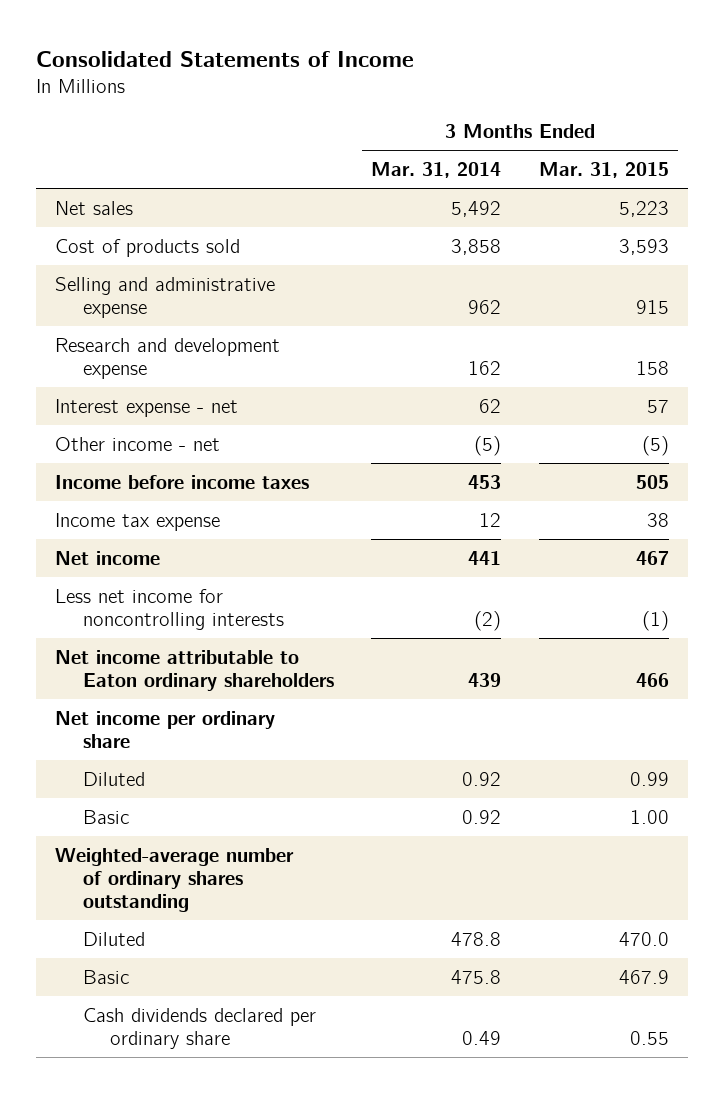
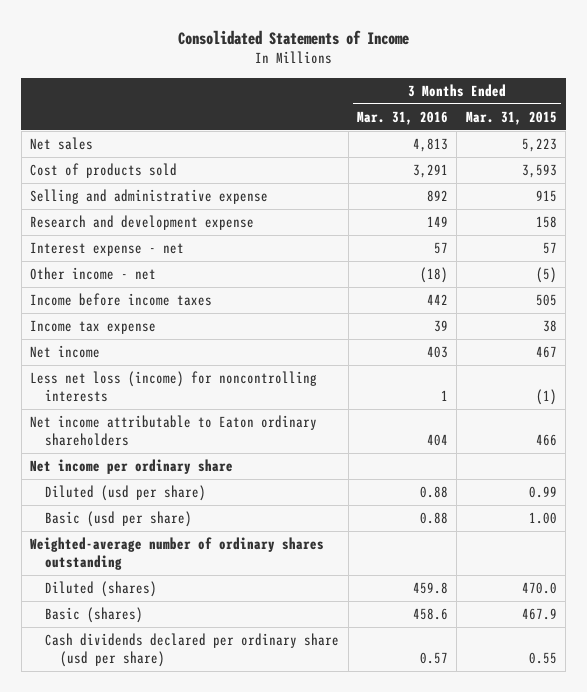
[371,161,502,178] Mar. 31, 2014 -> none
none -> [357,110,449,125] Mar. 31, 2016
[55,588,284,630] Less net income for noncontrolling interests -> [30,371,318,403] Less net loss (income) for noncontrolling interests
[82,771,145,786] Diluted -> [45,485,207,502] Diluted (usd per share)
[82,809,129,824] Basic -> [45,511,193,528] Basic (usd per share)
[82,931,145,946] Diluted -> [45,581,158,598] Diluted (shares)
[82,969,129,984] Basic -> [45,607,144,624] Basic (shares)
[82,1007,316,1049] Cash dividends declared per ordinary share -> [45,633,340,668] Cash dividends declared per ordinary share (usd per share)

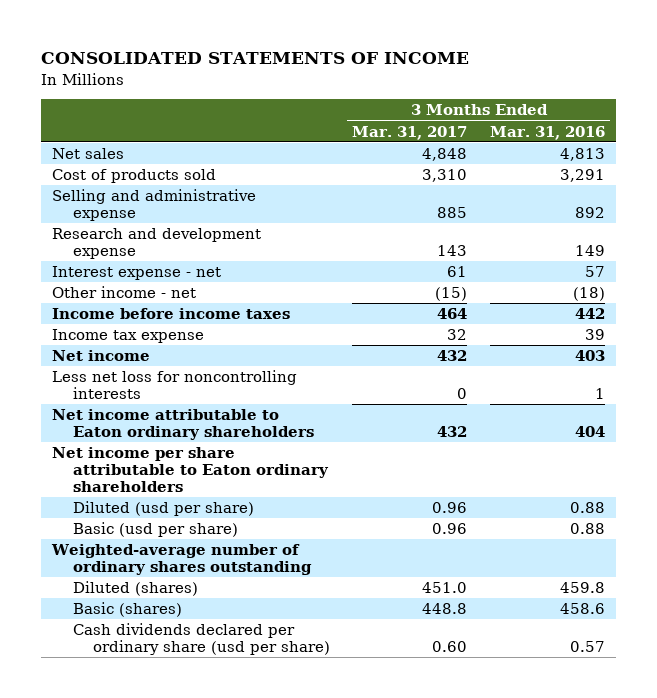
[177,29,409,45] Consolidated Statements of Income -> [41,52,470,65] CONSOLIDATED STATEMENTS OF INCOME
[465,110,557,125] Mar. 31, 2015 -> none
none -> [352,125,468,140] Mar. 31, 2017
[30,371,318,403] Less net loss (income) for noncontrolling interests -> [52,369,298,400] Less net loss for noncontrolling interests
[30,459,234,475] Net income per ordinary share -> [52,446,329,493] Net income per share attributable to Eaton ordinary shareholders

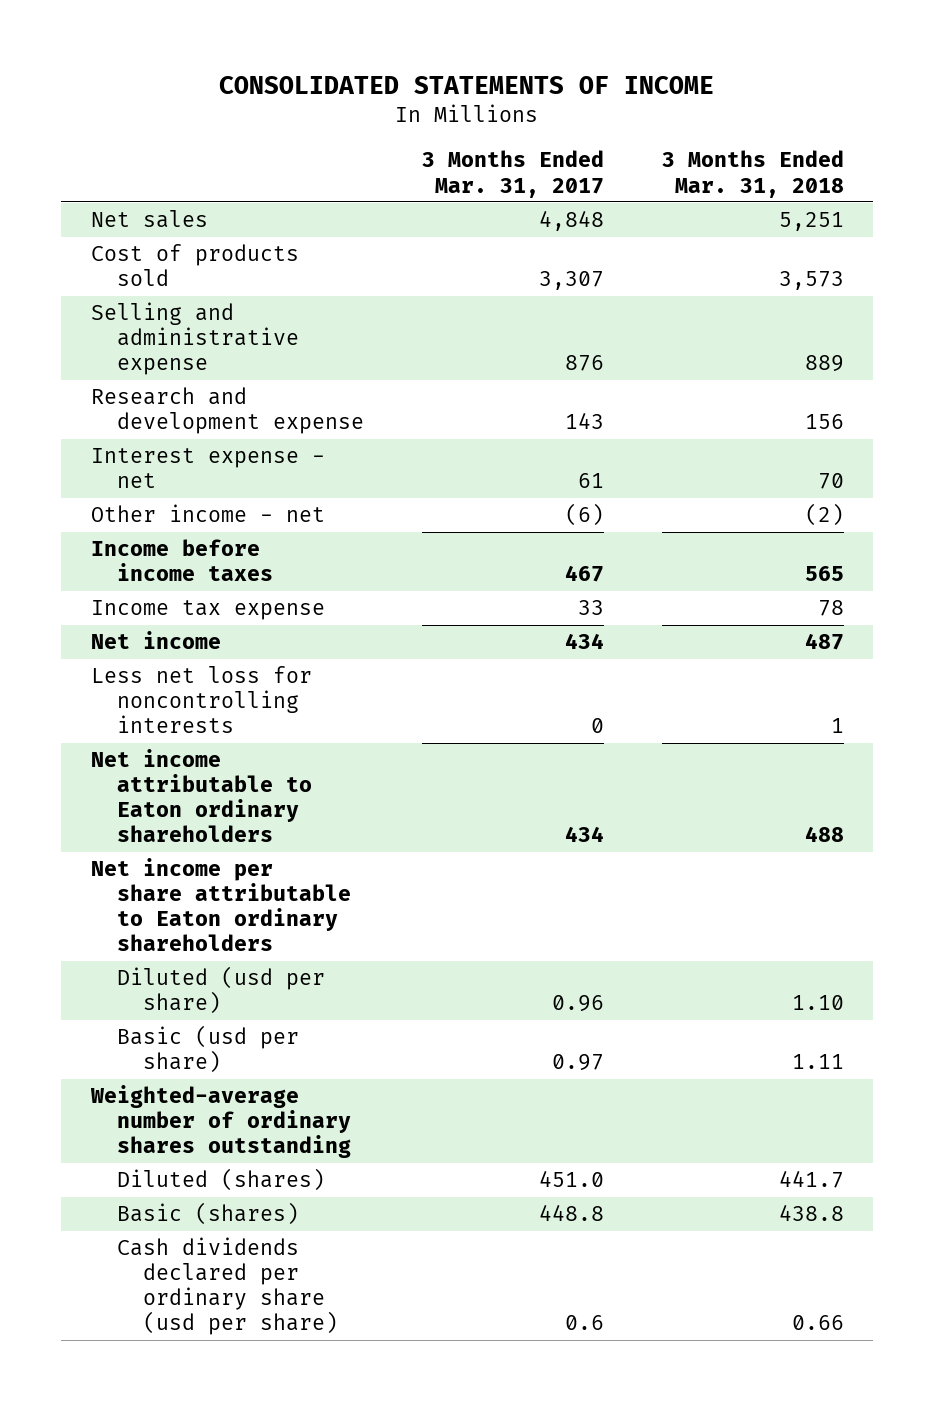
[489,125,605,140] Mar. 31, 2016 -> none
none -> [661,150,844,198] 3 Months Ended Mar. 31, 2018
[422,168,468,182] 3,310 -> [538,271,604,291] 3,307
[437,207,468,219] 885 -> [564,355,604,372] 876
[435,286,468,301] (15) -> [564,503,604,527] (6)
[437,307,468,319] 464 -> [564,565,604,583] 467
[447,328,468,340] 32 -> [577,600,604,616] 33
[437,349,468,361] 432 -> [564,633,604,650] 434
[437,426,468,438] 432 -> [564,826,604,843] 434
[432,522,468,534] 0.96 -> [551,1054,604,1072] 0.97
[432,641,468,653] 0.60 -> [564,1315,604,1331] 0.6

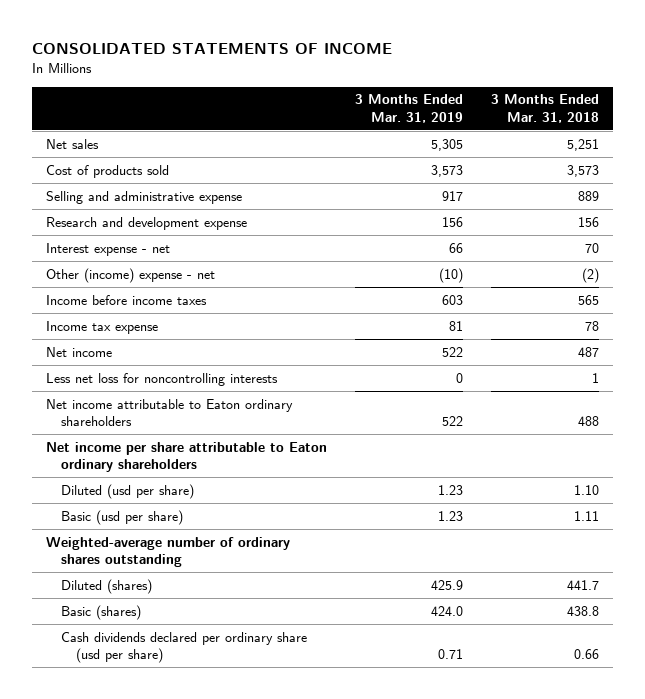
[421,150,604,198] 3 Months Ended Mar. 31, 2017 -> none
none -> [355,94,464,123] 3 Months Ended Mar. 31, 2019
[90,504,325,523] Other income - net -> [46,267,216,283] Other (income) expense - net

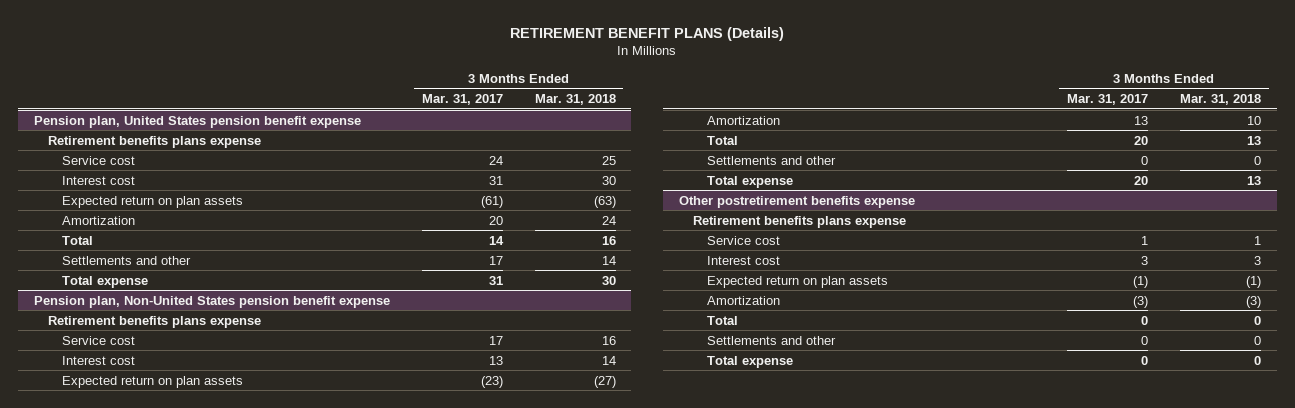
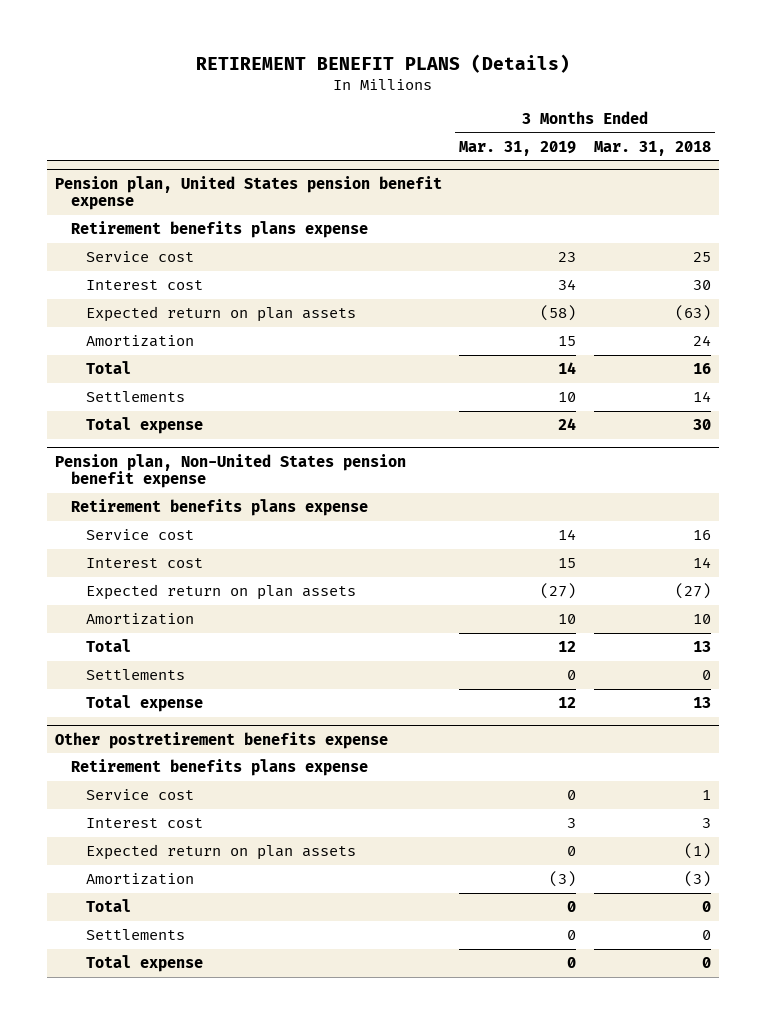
[421,93,503,105] Mar. 31, 2017 -> none
none -> [459,140,577,156] Mar. 31, 2019
[61,255,191,265] Settlements and other -> none
none -> [85,391,185,403] Settlements
[707,155,837,165] Settlements and other -> none
none -> [85,669,185,681] Settlements
[707,335,837,345] Settlements and other -> none
none -> [85,929,185,941] Settlements

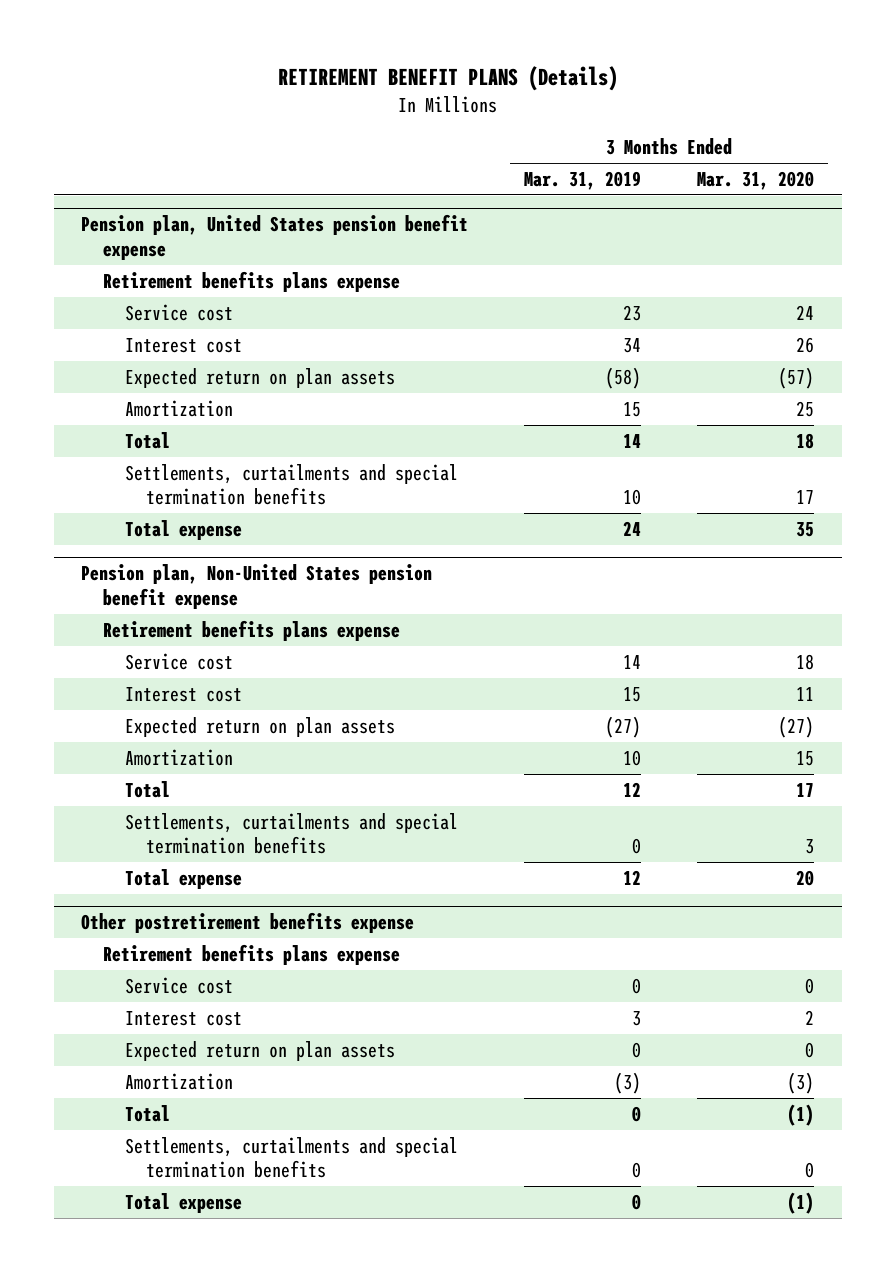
[593,140,711,156] Mar. 31, 2018 -> none
none -> [696,170,814,190] Mar. 31, 2020
[85,391,185,403] Settlements -> [124,463,458,506] Settlements, curtailments and special termination benefits
[85,669,185,681] Settlements -> [124,812,458,855] Settlements, curtailments and special termination benefits
[85,929,185,941] Settlements -> [124,1136,458,1179] Settlements, curtailments and special termination benefits

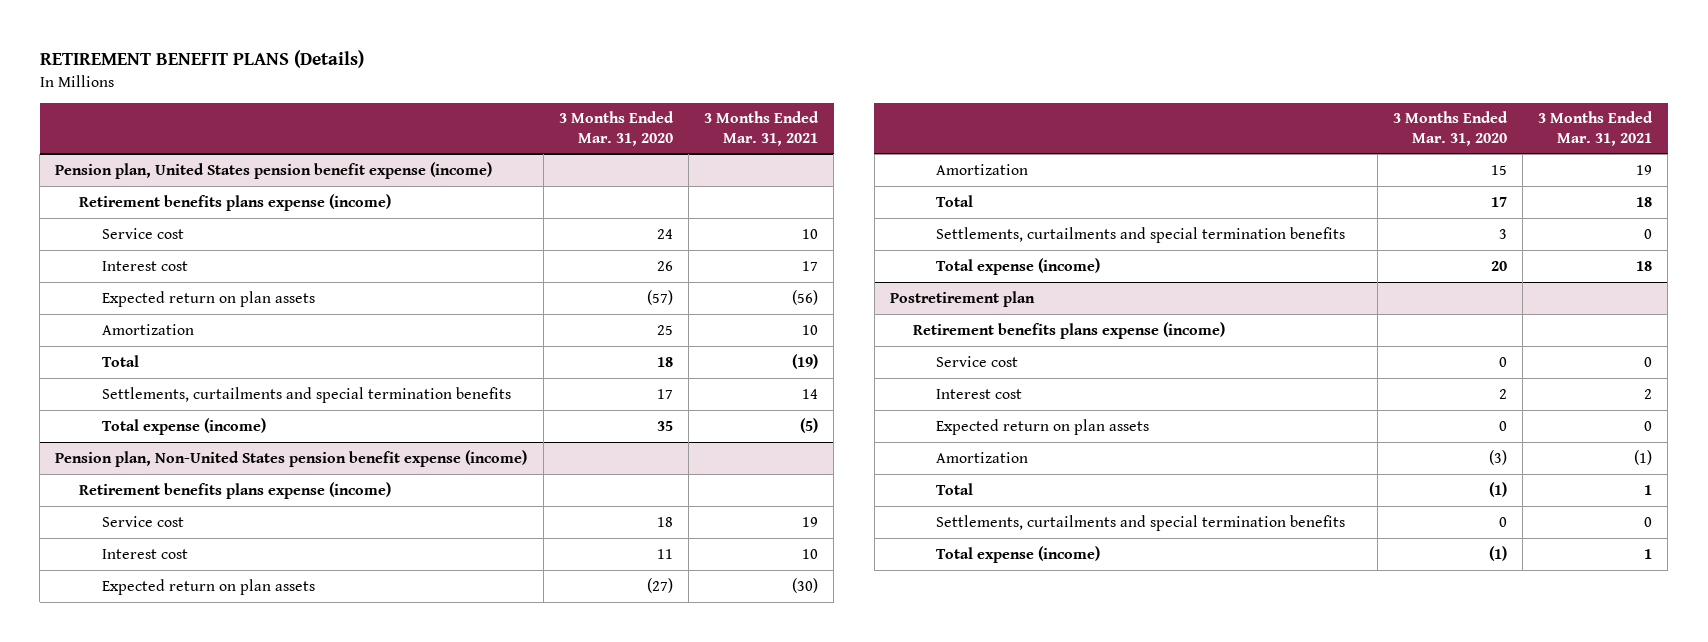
[524,170,642,190] Mar. 31, 2019 -> none
none -> [704,111,820,146] 3 Months Ended Mar. 31, 2021
[81,214,469,260] Pension plan, United States pension benefit expense -> [55,161,493,179] Pension plan, United States pension benefit expense (income)
[102,270,400,292] Retirement benefits plans expense -> [78,193,391,211] Retirement benefits plans expense (income)
[124,519,242,540] Total expense -> [101,417,266,435] Total expense (income)
[81,564,433,609] Pension plan, Non-United States pension benefit expense -> [55,449,528,467] Pension plan, Non-United States pension benefit expense (income)
[102,619,400,641] Retirement benefits plans expense -> [78,481,391,499] Retirement benefits plans expense (income)
[124,868,242,889] Total expense -> [935,257,1100,275] Total expense (income)
[81,912,415,934] Other postretirement benefits expense -> [889,290,1035,307] Postretirement plan
[102,943,400,965] Retirement benefits plans expense -> [912,321,1225,339] Retirement benefits plans expense (income)
[124,1192,242,1213] Total expense -> [935,545,1100,563] Total expense (income)

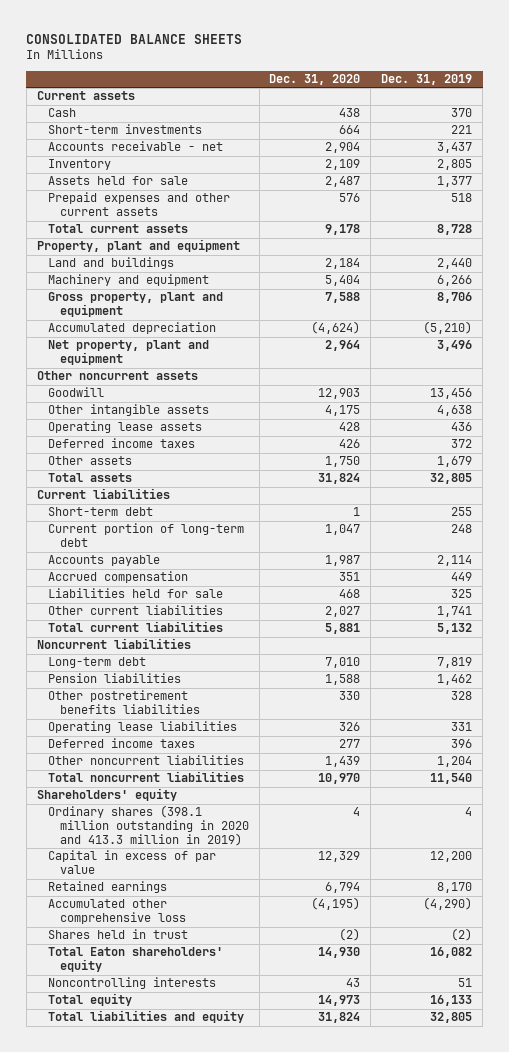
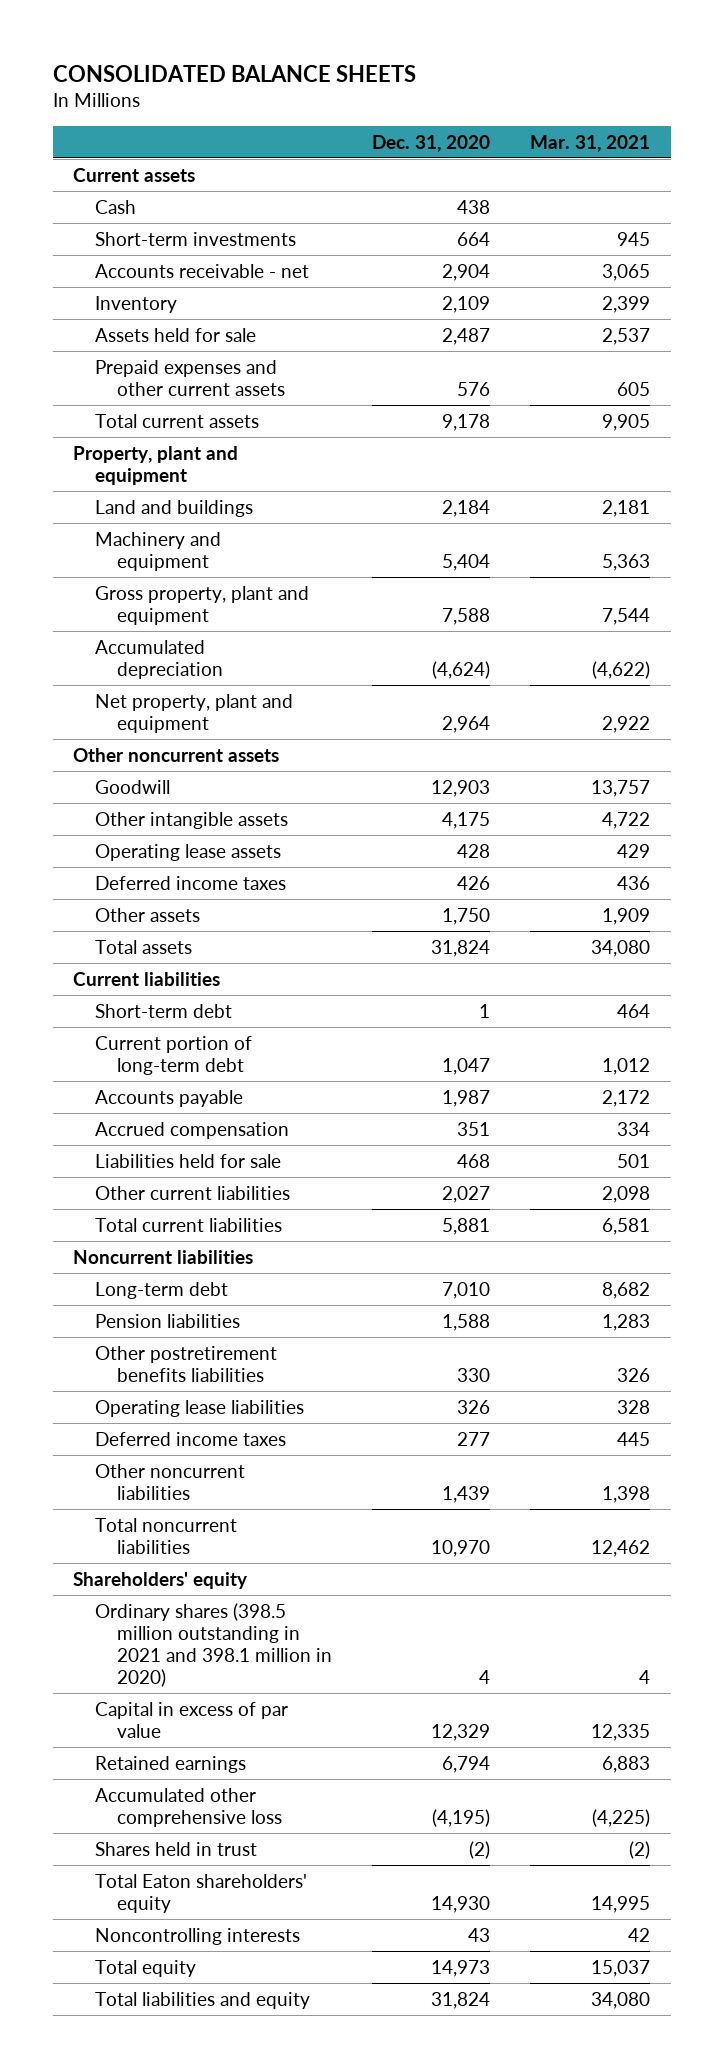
[381,74,473,86] Dec. 31, 2019 -> none
none -> [530,134,651,152] Mar. 31, 2021
[48,805,249,847] Ordinary shares (398.1 million outstanding in 2020 and 413.3 million in 2019) -> [95,1602,332,1688] Ordinary shares (398.5 million outstanding in 2021 and 398.1 million in 2020)

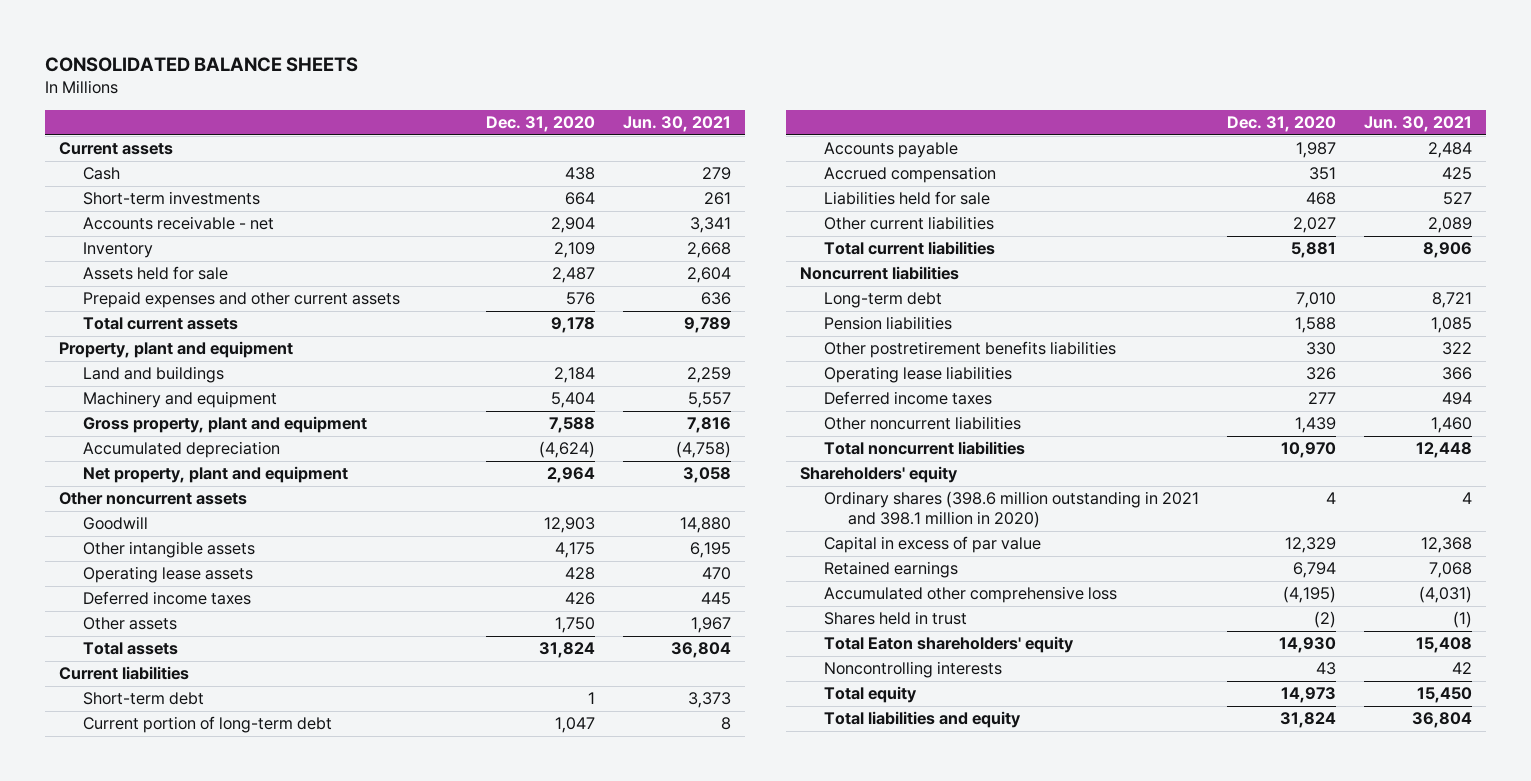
[530,134,651,152] Mar. 31, 2021 -> none
none -> [622,116,731,133] Jun. 30, 2021
[95,1602,332,1688] Ordinary shares (398.5 million outstanding in 2021 and 398.1 million in 2020) -> [824,491,1200,529] Ordinary shares (398.6 million outstanding in 2021 and 398.1 million in 2020)

